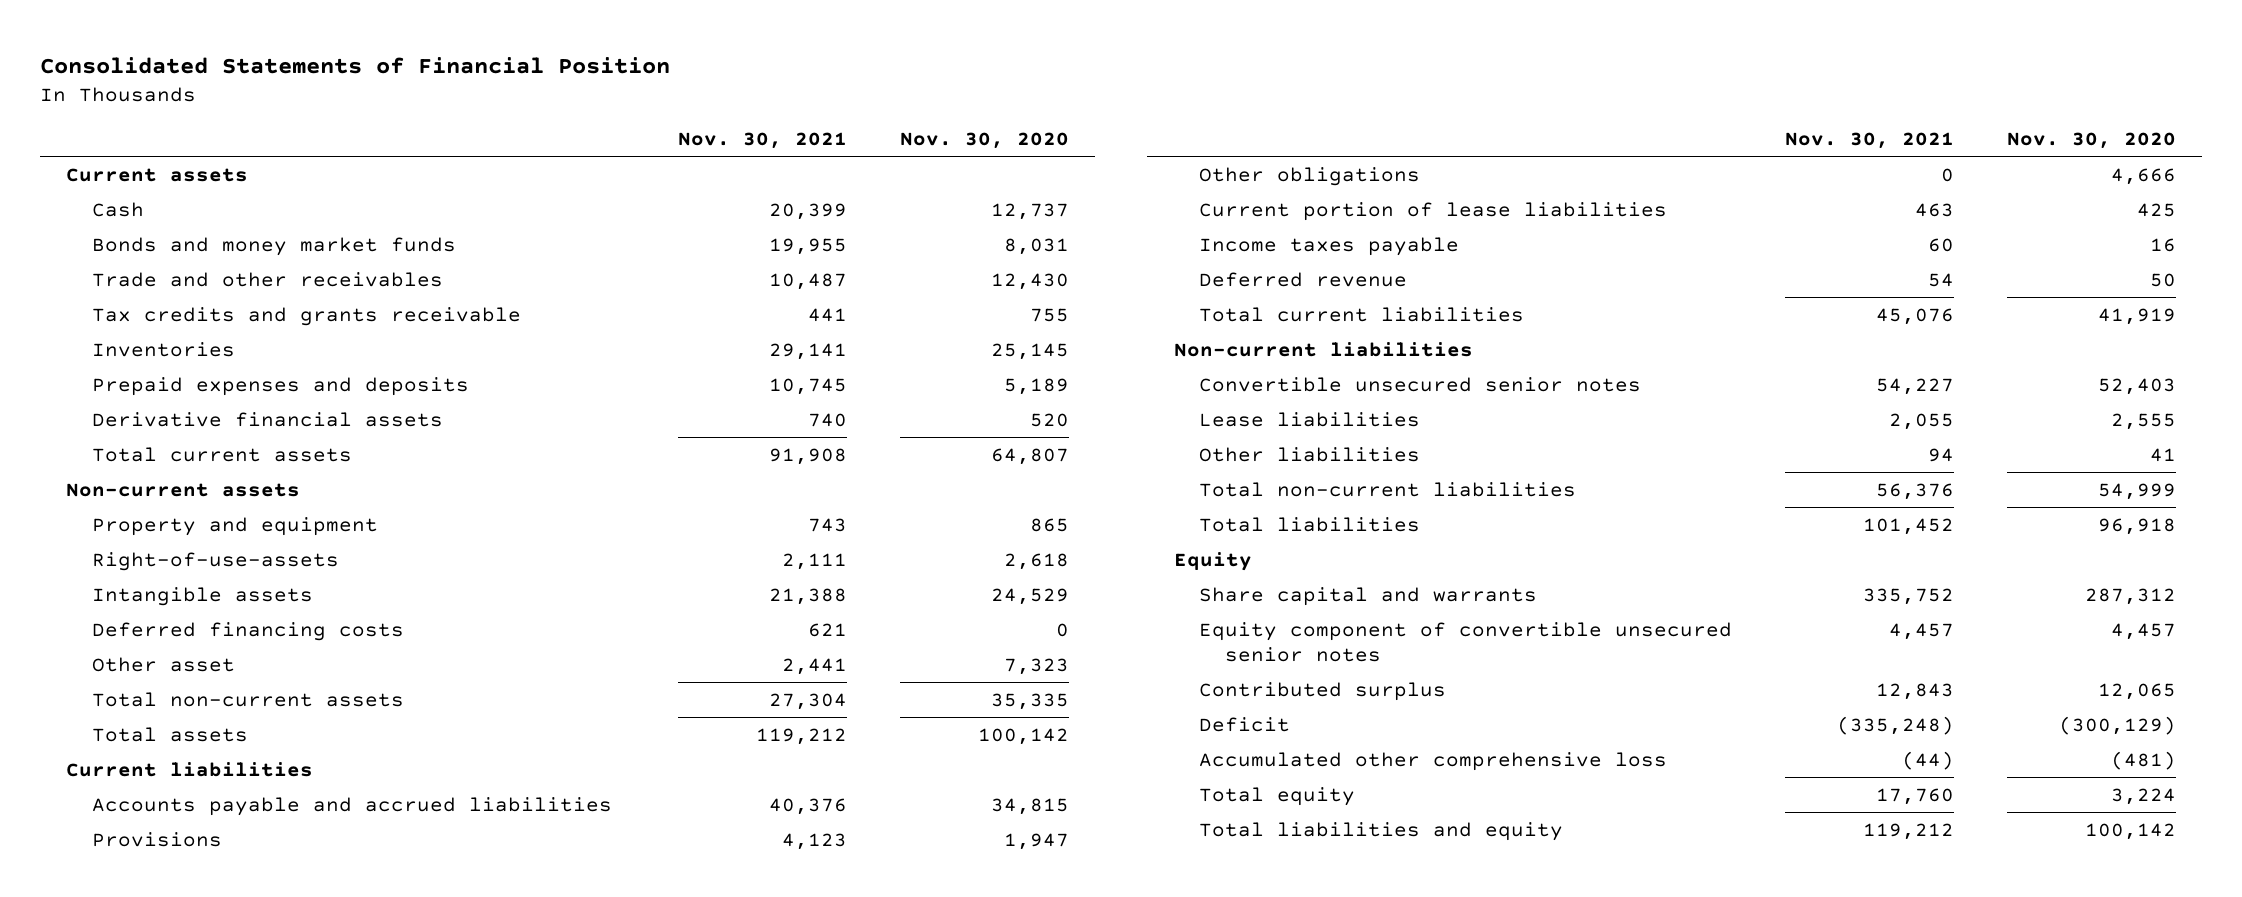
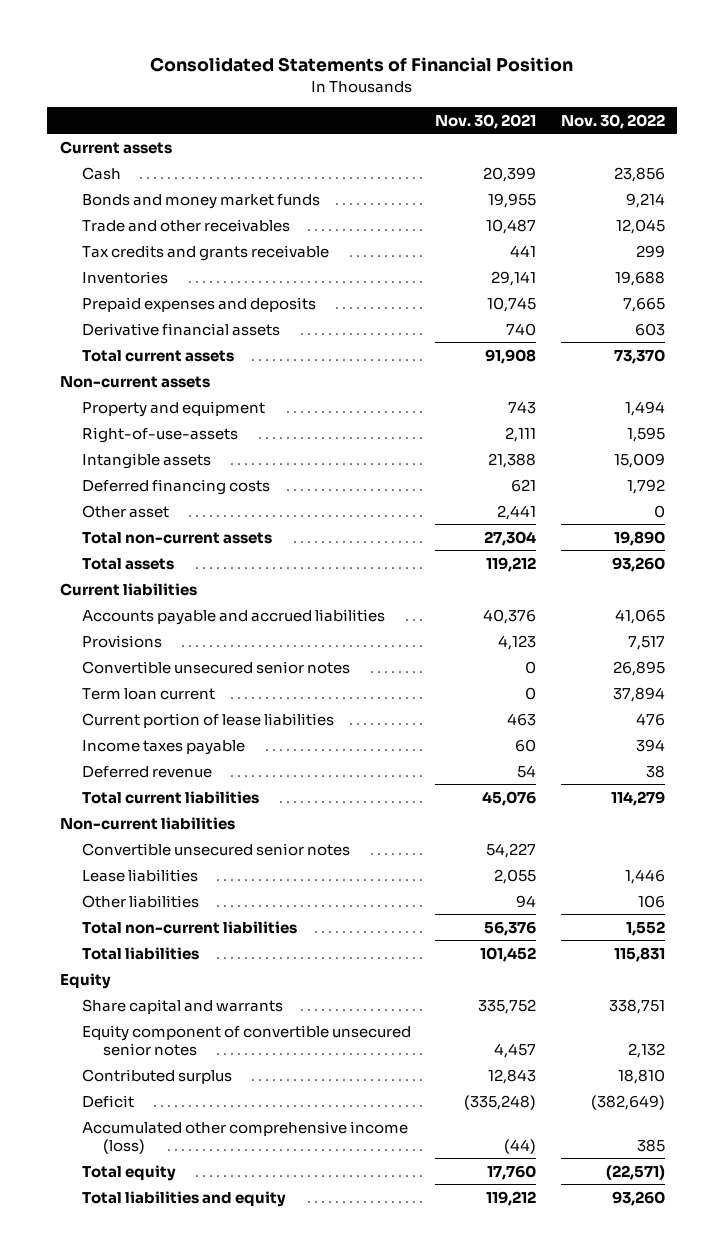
[899,132,1069,150] Nov. 30, 2020 -> none
none -> [560,113,665,129] Nov. 30, 2022
[1199,166,1421,186] Other obligations -> none
none -> [81,660,350,674] Convertible unsecured senior notes
none -> [81,687,215,700] Term loan current
[1199,751,1668,771] Accumulated other comprehensive loss -> [81,1120,408,1154] Accumulated other comprehensive income (loss)

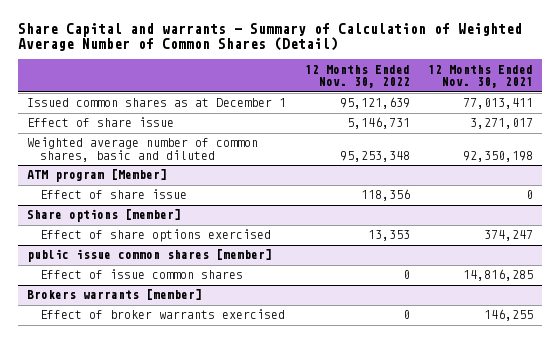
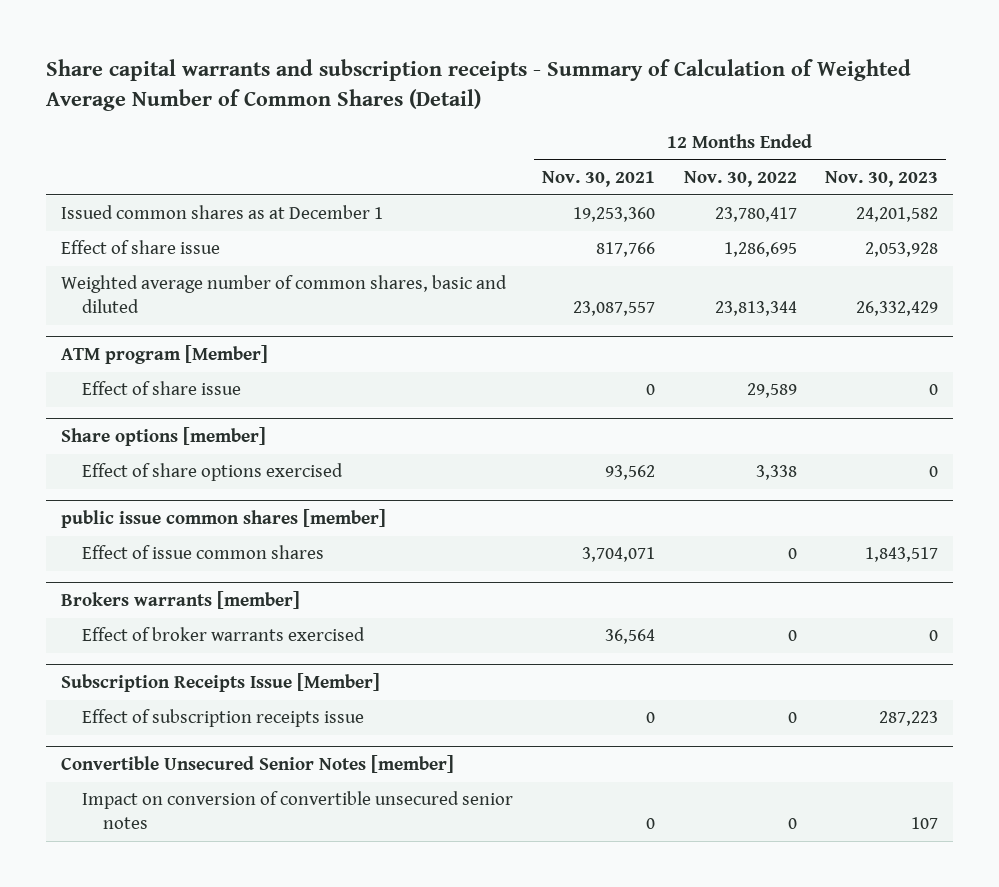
[18,22,523,52] Share Capital and warrants - Summary of Calculation of Weighted Average Number of Common Shares (Detail) -> [46,58,912,111] Share capital warrants and subscription receipts - Summary of Calculation of Weighted Average Number of Common Shares (Detail)
none -> [825,171,939,188] Nov. 30, 2023
[339,97,410,110] 95,121,639 -> [714,207,797,223] 23,780,417
[463,98,534,110] 77,013,411 -> [572,207,655,223] 19,253,360
[346,117,410,130] 5,146,731 -> [723,242,797,258] 1,286,695
[470,118,534,130] 3,271,017 -> [595,242,655,258] 817,766
[339,151,410,163] 95,253,348 -> [714,301,797,317] 23,813,344
[463,151,534,163] 92,350,198 -> [572,301,655,317] 23,087,557
[360,189,410,202] 118,356 -> [746,383,797,399] 29,589
[367,230,410,242] 13,353 -> [755,465,797,481] 3,338
[484,230,534,242] 374,247 -> [604,465,655,481] 93,562
[463,269,534,282] 14,816,285 -> [581,547,655,563] 3,704,071
[484,309,534,322] 146,255 -> [604,629,655,645] 36,564
none -> [60,673,380,693] Subscription Receipts Issue [Member]
none -> [81,709,364,728] Effect of subscription receipts issue
none -> [60,755,454,774] Convertible Unsecured Senior Notes [member]
none -> [81,791,513,830] Impact on conversion of convertible unsecured senior notes

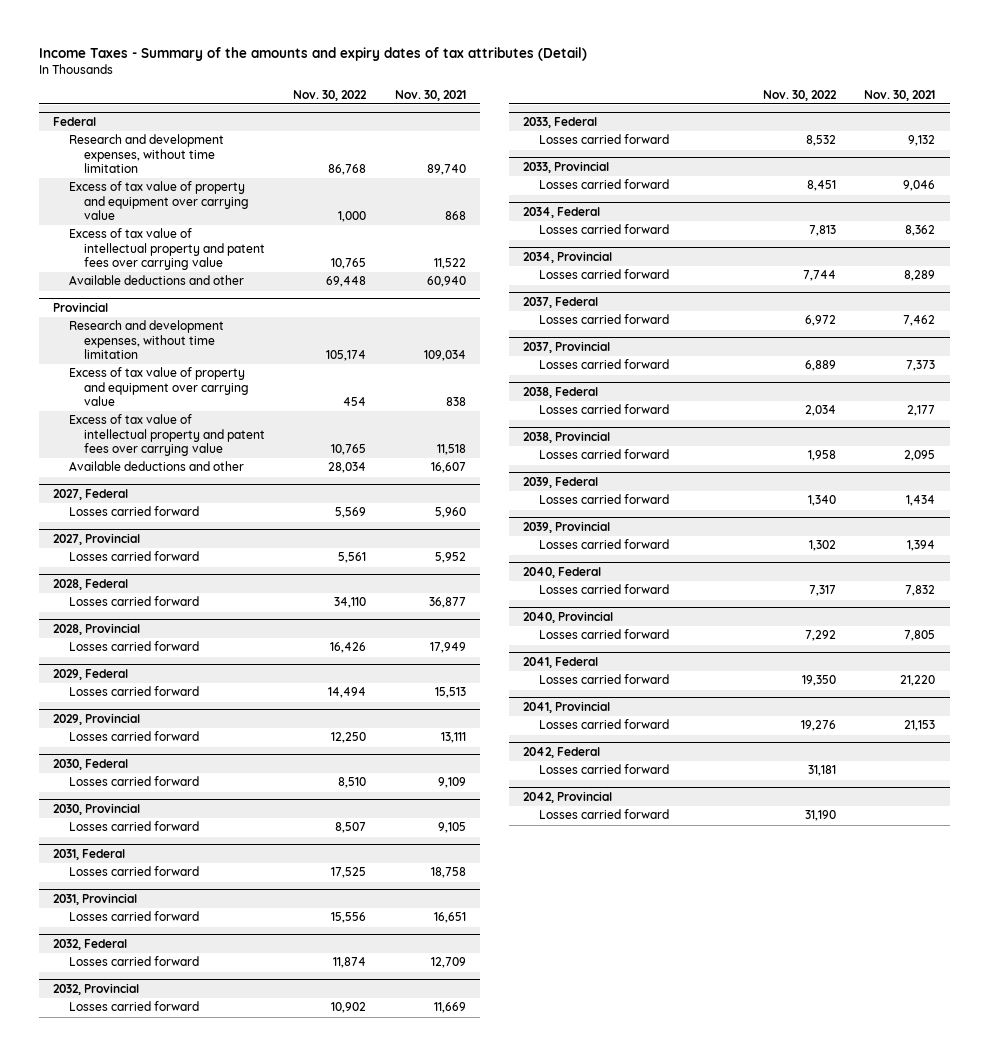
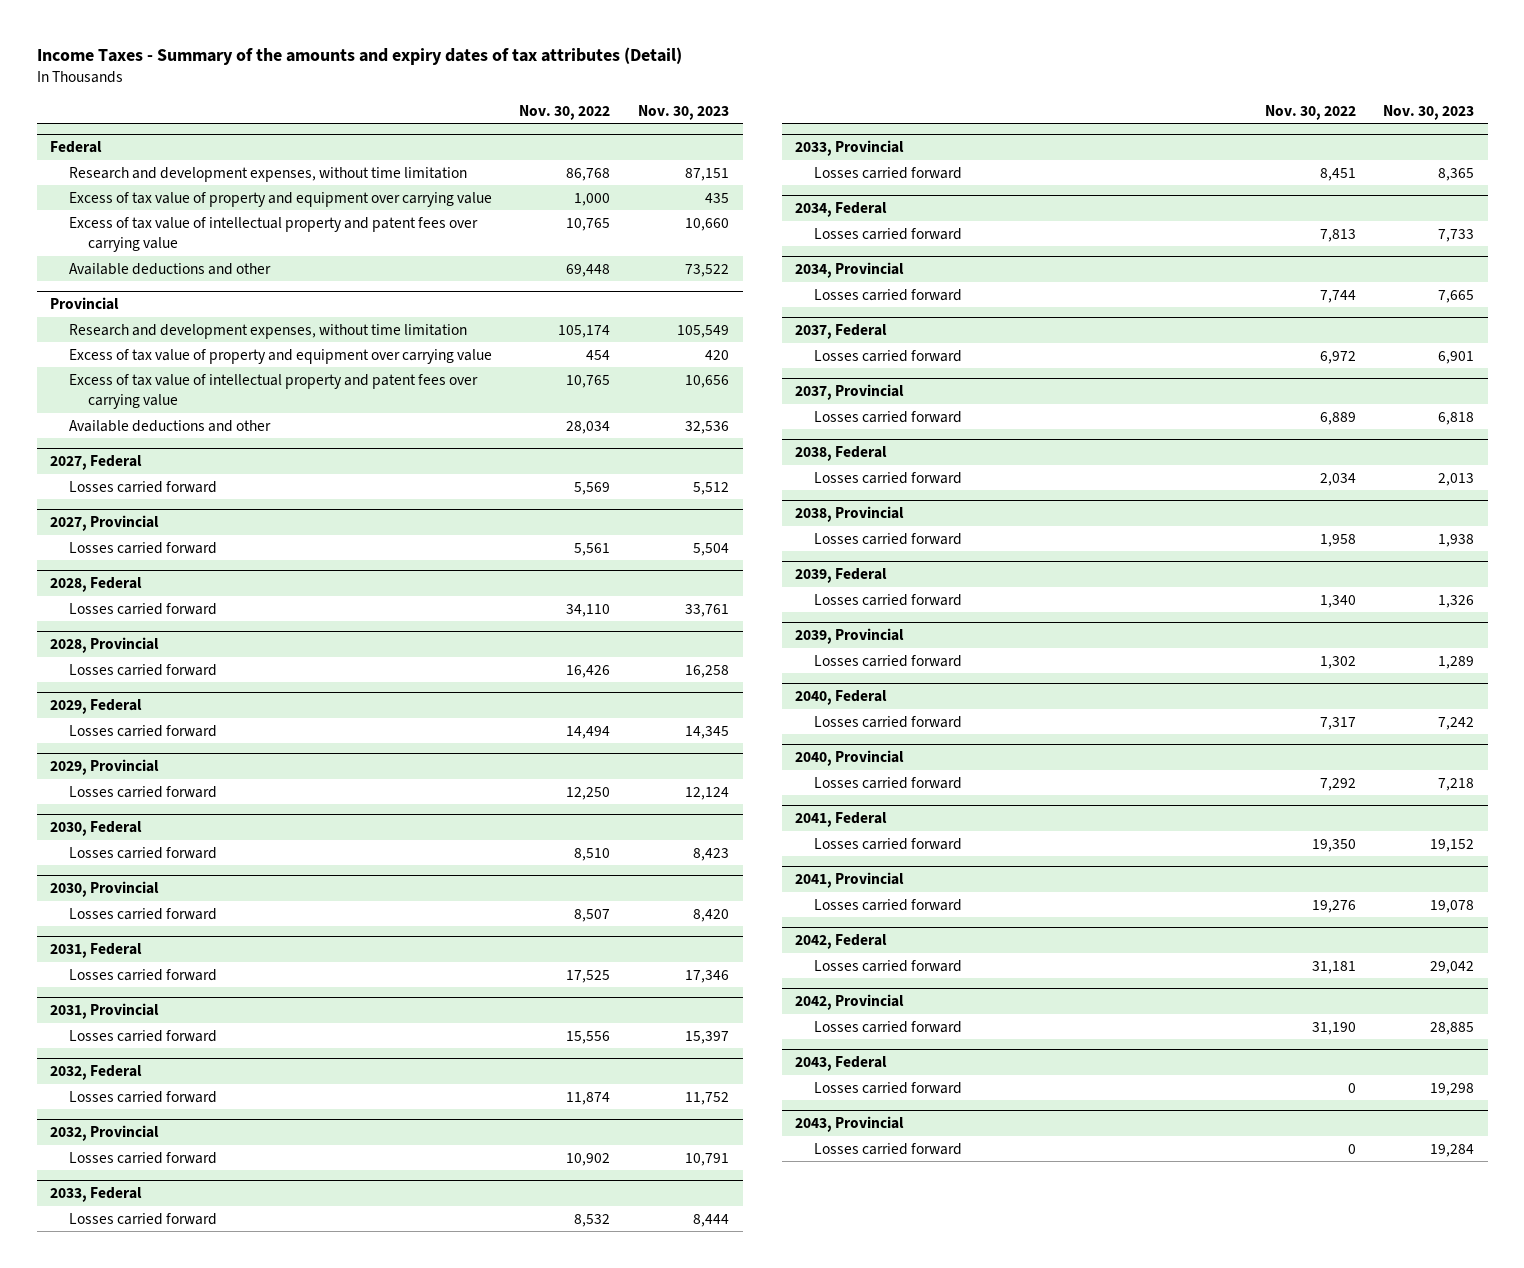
[394,89,466,101] Nov. 30, 2021 -> none
none -> [637,104,729,120] Nov. 30, 2023
none -> [795,1056,888,1072] 2043, Federal
none -> [814,1081,963,1094] Losses carried forward
none -> [795,1116,905,1133] 2043, Provincial
none -> [814,1142,963,1155] Losses carried forward

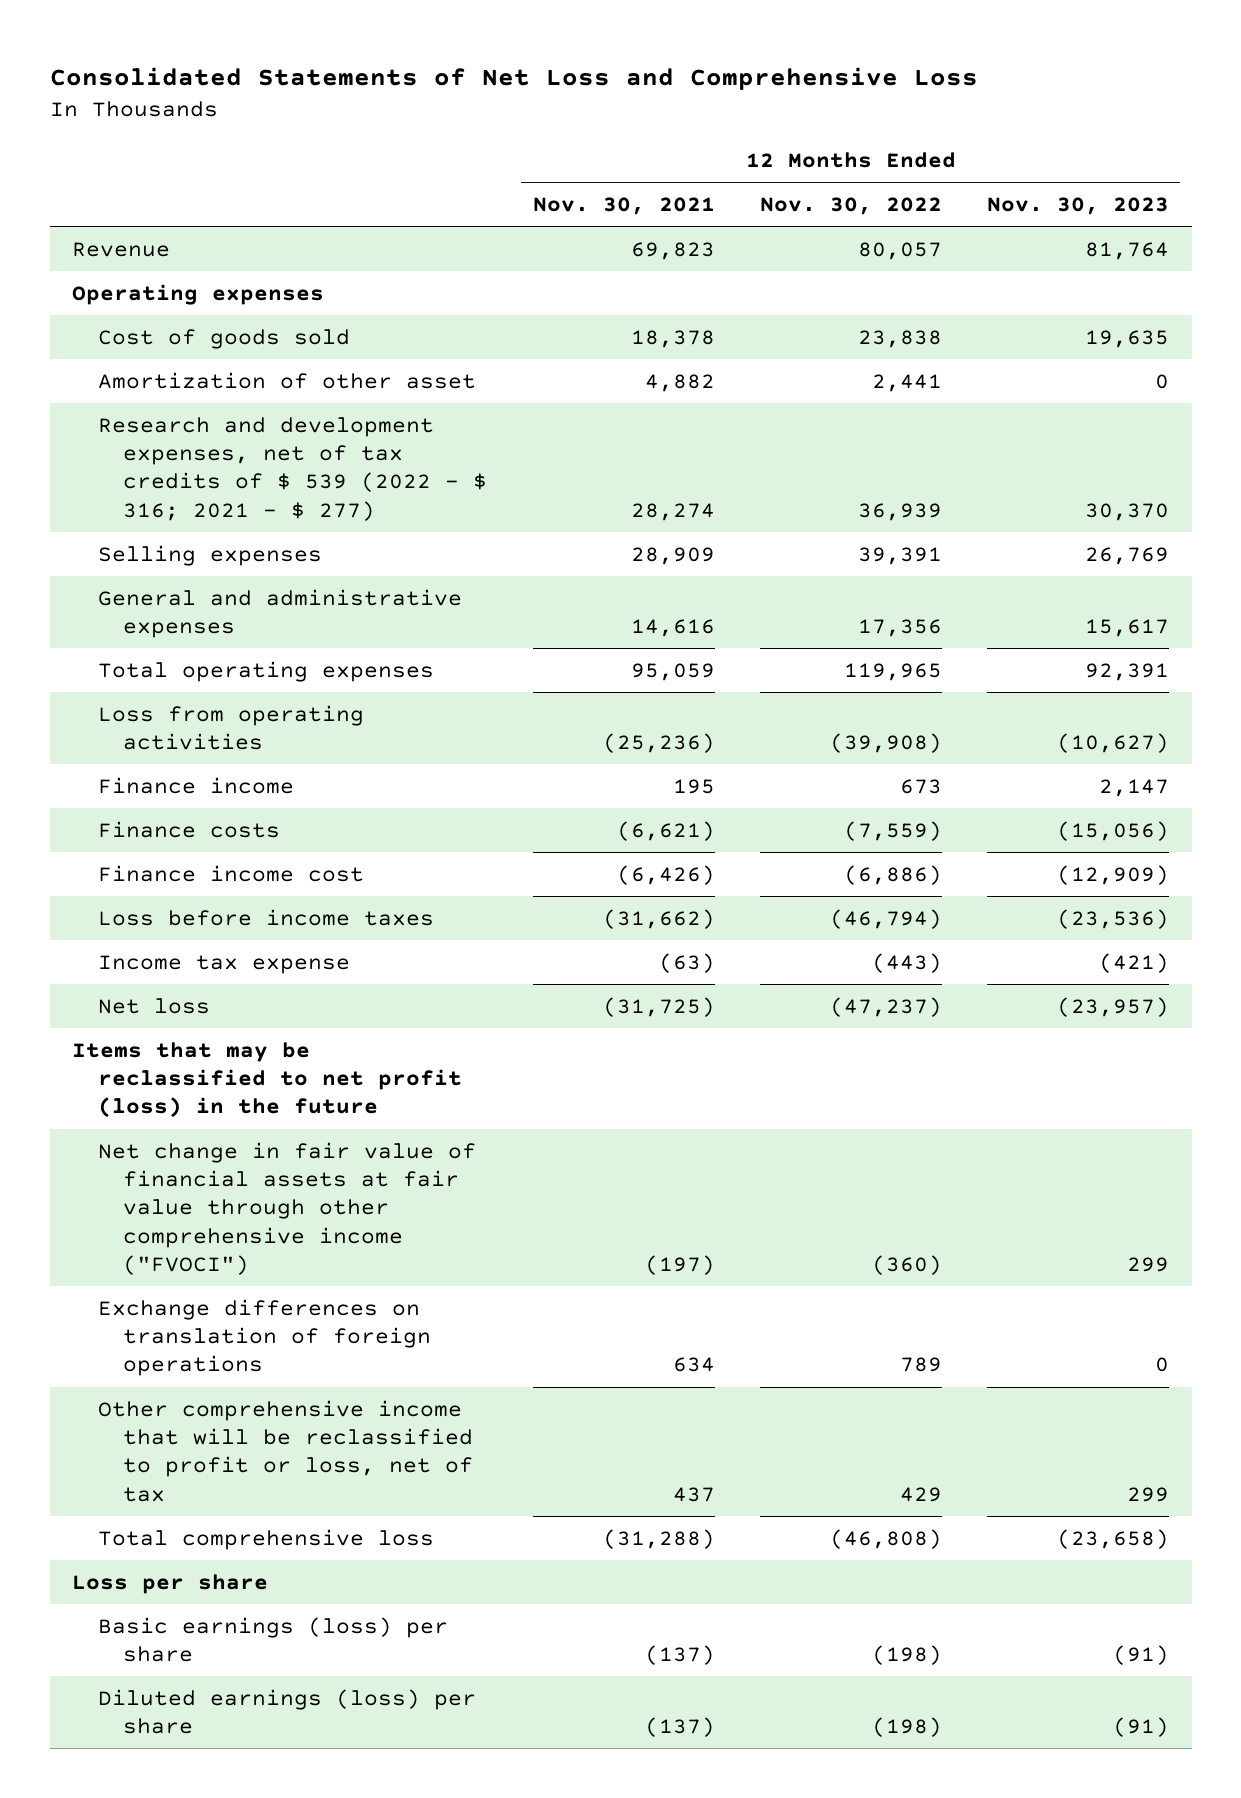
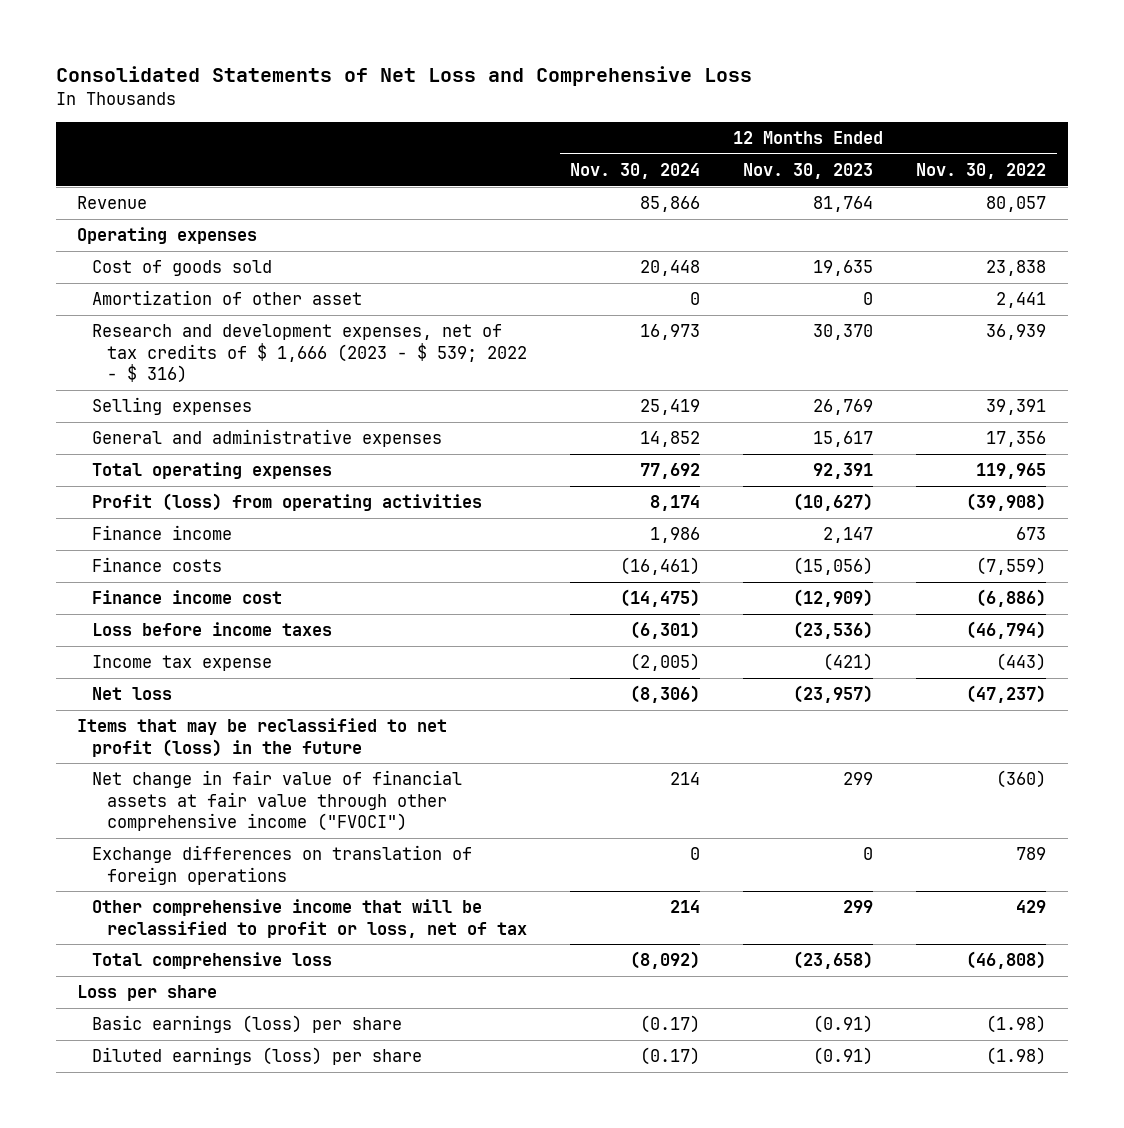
[532,197,715,216] Nov. 30, 2021 -> none
none -> [570,162,701,179] Nov. 30, 2024
[97,416,488,521] Research and development expenses, net of tax credits of $ 539 (2022 - $ 316; 2021 - $ 277) -> [92,324,528,383] Research and development expenses, net of tax credits of $ 1,666 (2023 - $ 539; 2022 - $ 316)
[97,704,364,750] Loss from operating activities -> [92,493,483,512] Profit (loss) from operating activities
[871,1644,942,1665] (198) -> [986,1015,1047,1034] (1.98)
[1113,1644,1170,1665] (91) -> [813,1015,874,1034] (0.91)
[871,1716,942,1737] (198) -> [986,1047,1047,1066] (1.98)
[1113,1716,1170,1737] (91) -> [813,1047,874,1066] (0.91)

